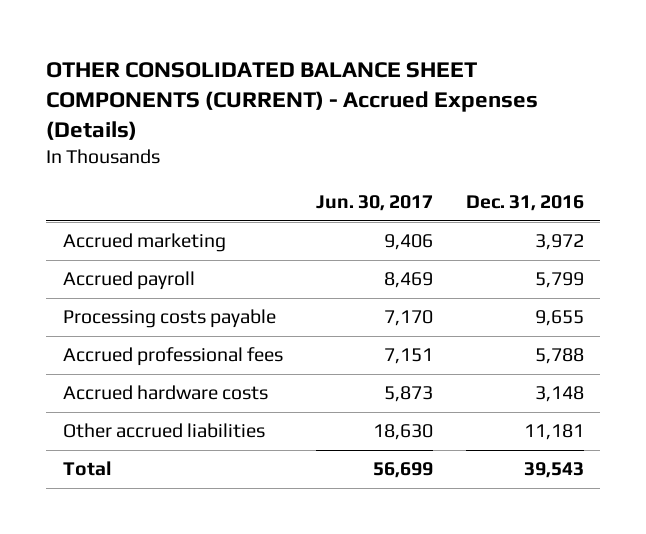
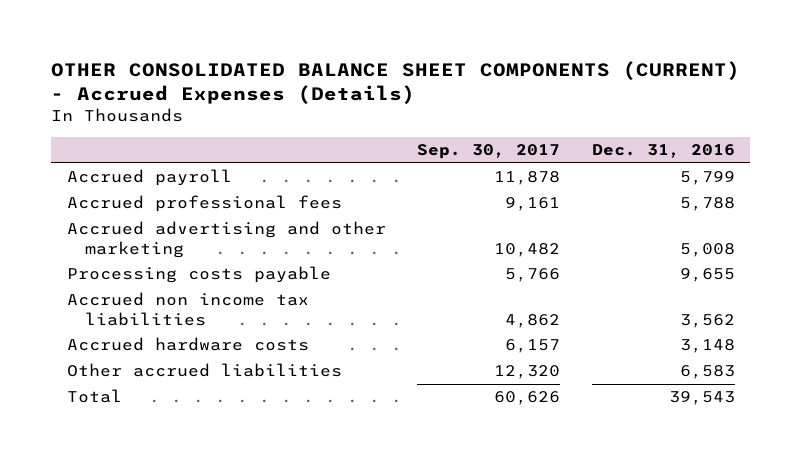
[315,195,433,212] Jun. 30, 2017 -> none
none -> [417,144,561,160] Sep. 30, 2017
[62,233,226,253] Accrued marketing -> none
none -> [67,221,387,258] Accrued advertising and other marketing
[62,309,276,329] Processing costs payable -> [67,266,332,284] Processing costs payable
none -> [67,292,310,326] Accrued non income tax liabilities
[523,424,584,441] 11,181 -> [679,365,735,380] 6,583

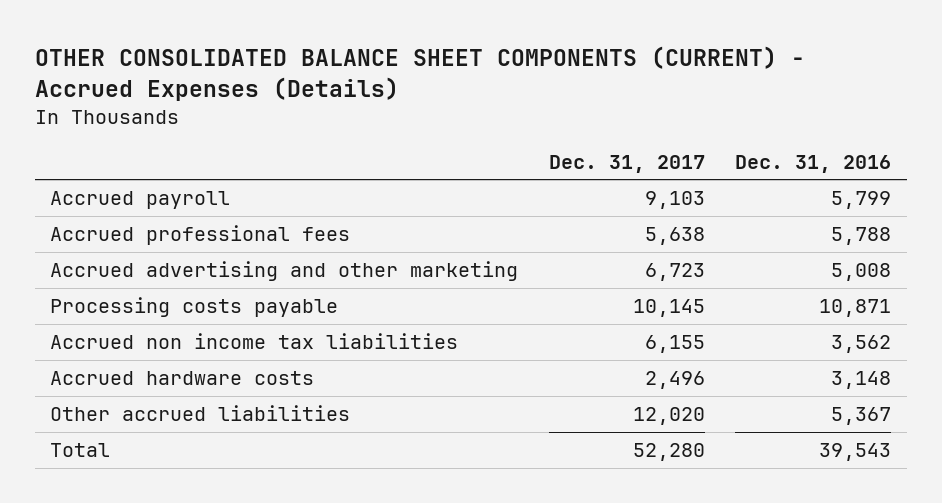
[417,144,561,160] Sep. 30, 2017 -> none
none -> [548,154,705,173] Dec. 31, 2017
[679,268,735,283] 9,655 -> [819,299,892,318] 10,871
[679,365,735,380] 6,583 -> [831,407,892,426] 5,367

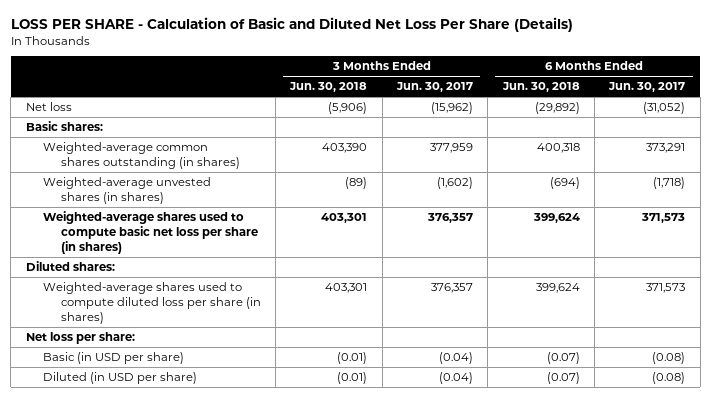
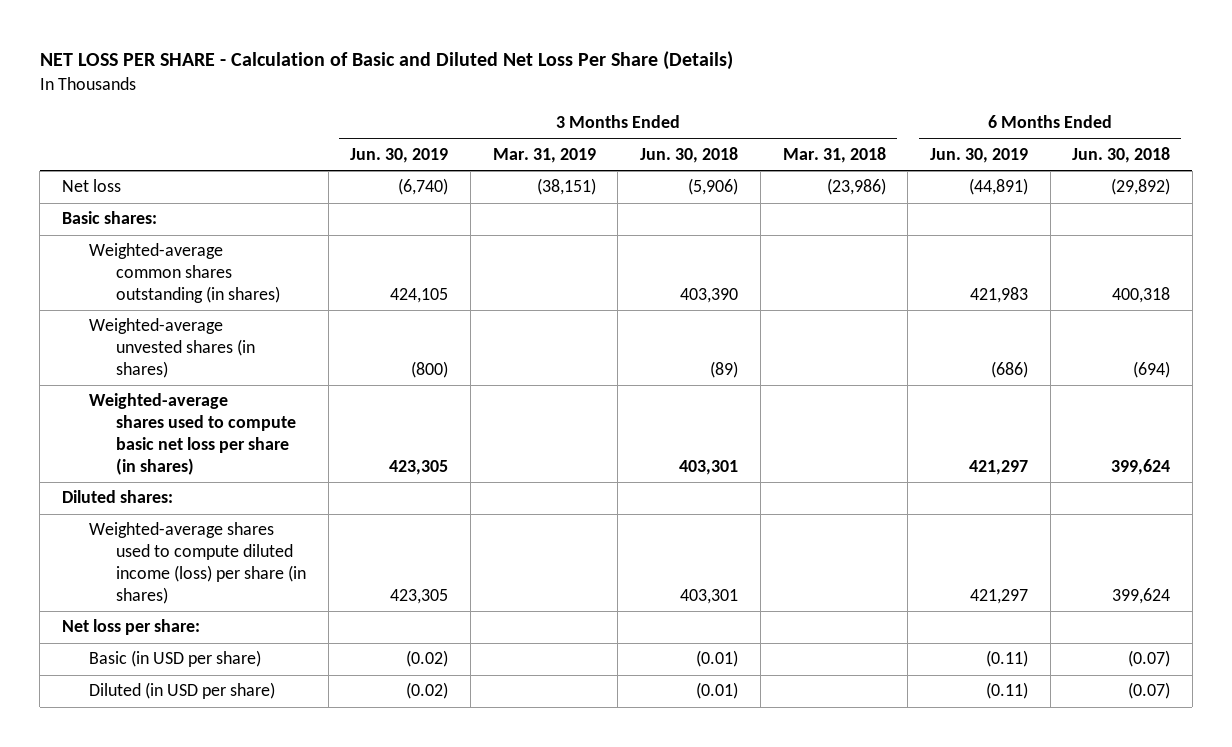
[10,16,573,32] LOSS PER SHARE - Calculation of Basic and Diluted Net Loss Per Share (Details) -> [39,51,733,71] NET LOSS PER SHARE - Calculation of Basic and Diluted Net Loss Per Share (Details)
[396,82,474,93] Jun. 30, 2017 -> none
[608,82,686,93] Jun. 30, 2017 -> none
none -> [350,148,449,164] Jun. 30, 2019
none -> [492,148,596,164] Mar. 31, 2019
none -> [782,147,886,164] Mar. 31, 2018
none -> [929,148,1028,164] Jun. 30, 2019
[43,282,261,325] Weighted-average shares used to compute diluted loss per share (in shares) -> [88,522,306,604] Weighted-average shares used to compute diluted income (loss) per share (in shares)

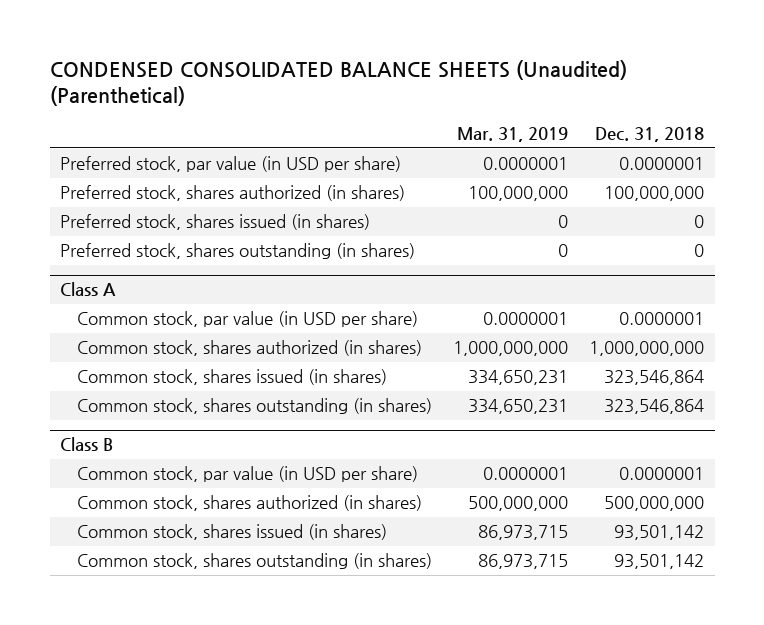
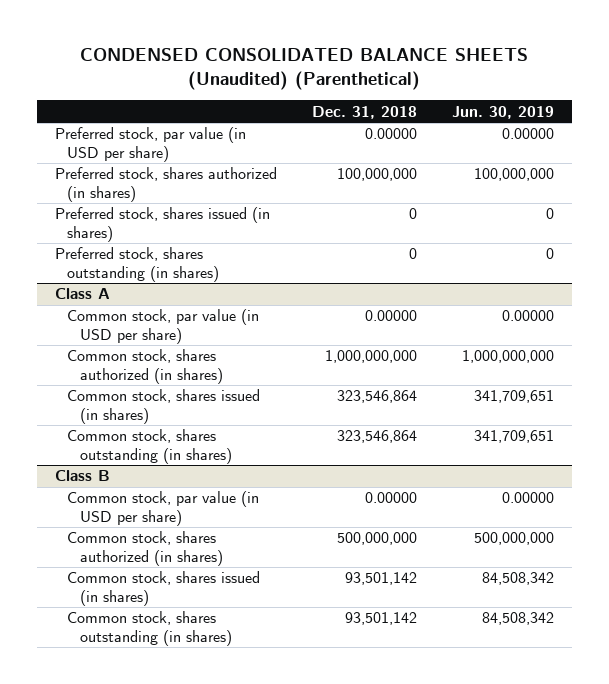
[457,127,569,143] Mar. 31, 2019 -> none
none -> [452,105,555,119] Jun. 30, 2019
[619,157,705,171] 0.0000001 -> [364,128,417,140] 0.00000
[619,312,705,326] 0.0000001 -> [364,310,417,322] 0.00000
[619,467,705,481] 0.0000001 -> [364,492,417,504] 0.00000

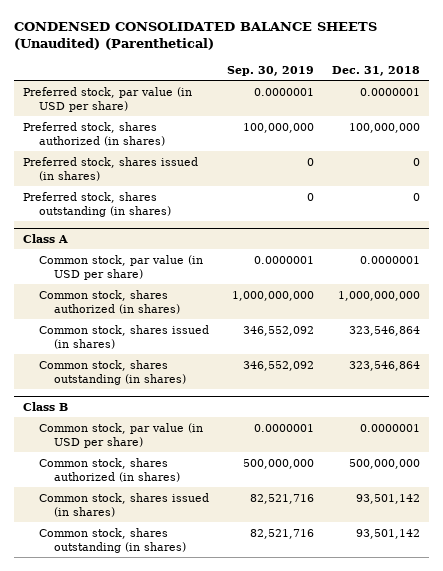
[452,105,555,119] Jun. 30, 2019 -> none
none -> [226,66,314,77] Sep. 30, 2019
[364,128,417,140] 0.00000 -> [359,87,420,96] 0.0000001
[364,310,417,322] 0.00000 -> [359,255,420,264] 0.0000001
[364,492,417,504] 0.00000 -> [359,423,420,432] 0.0000001

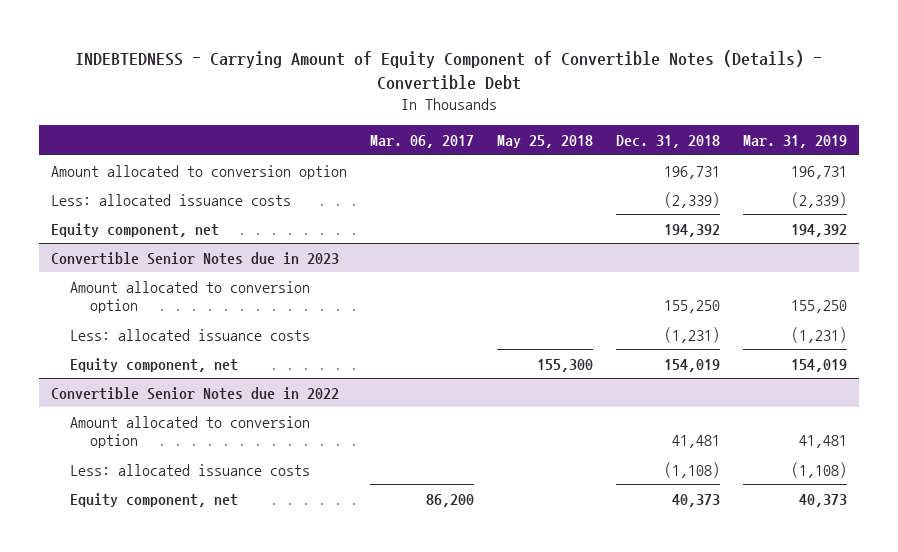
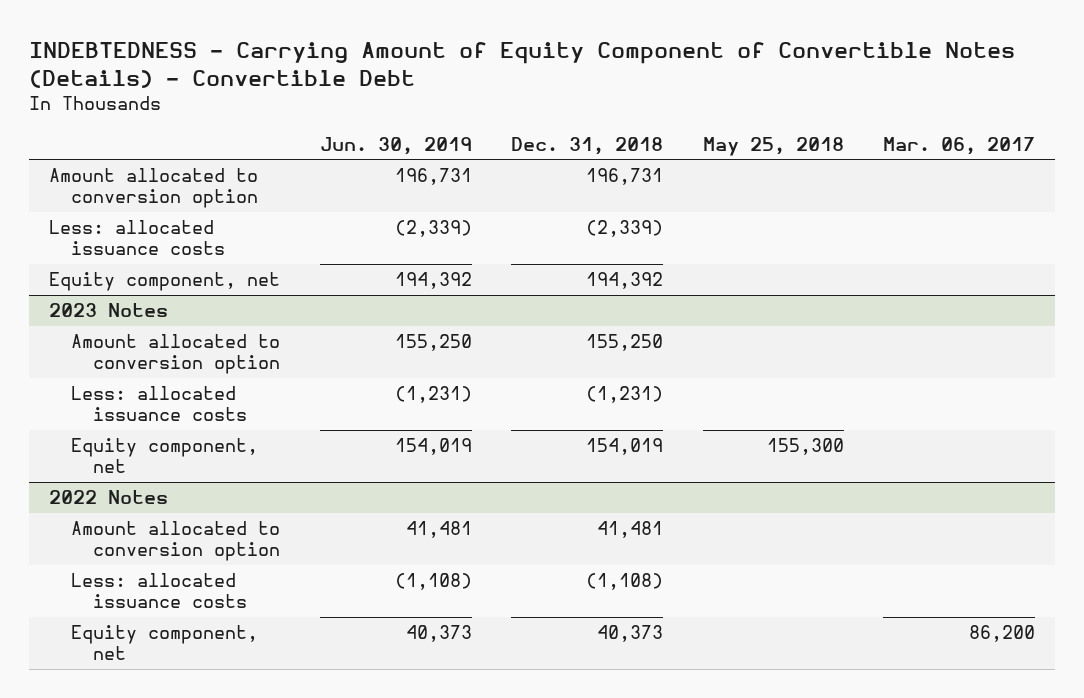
[742,135,847,149] Mar. 31, 2019 -> none
none -> [319,136,472,155] Jun. 30, 2019
[50,251,339,265] Convertible Senior Notes due in 2023 -> [49,303,169,318] 2023 Notes
[50,386,339,400] Convertible Senior Notes due in 2022 -> [49,490,169,505] 2022 Notes

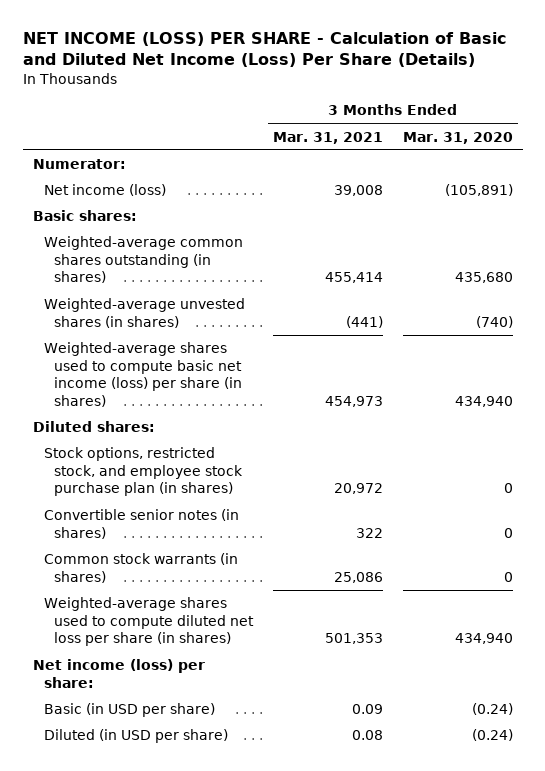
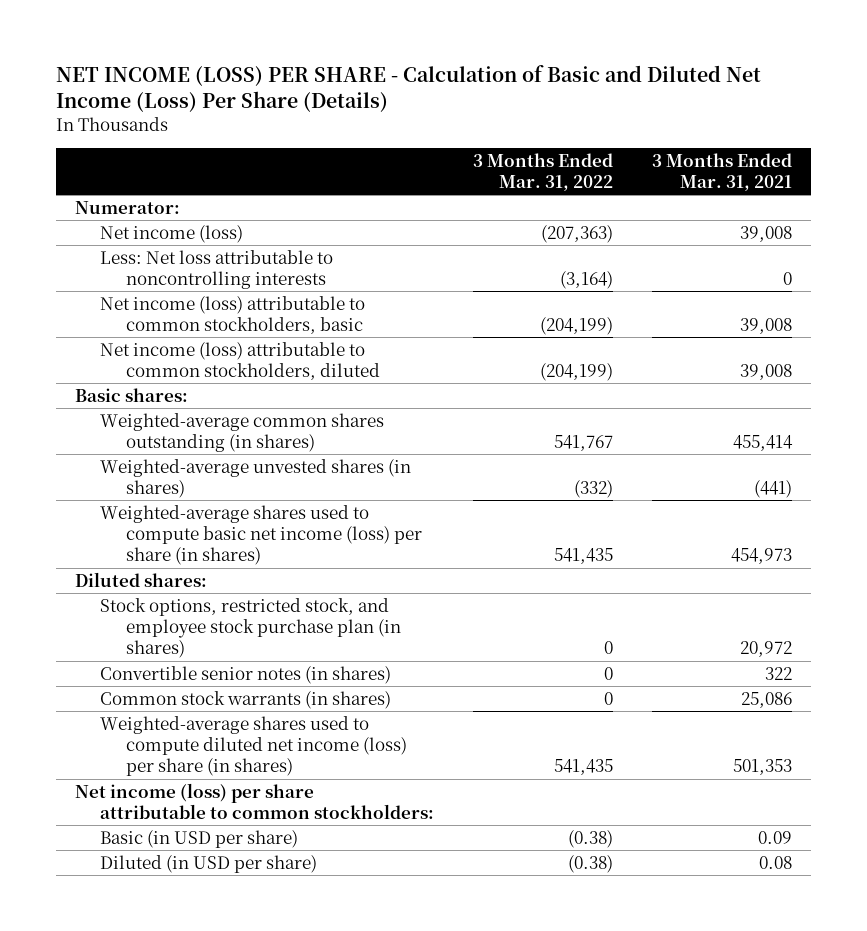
[402,131,513,144] Mar. 31, 2020 -> none
none -> [473,152,614,191] 3 Months Ended Mar. 31, 2022
none -> [100,249,334,289] Less: Net loss attributable to noncontrolling interests
none -> [100,295,366,334] Net income (loss) attributable to common stockholders, basic
none -> [100,341,380,380] Net income (loss) attributable to common stockholders, diluted
[43,597,255,647] Weighted-average shares used to compute diluted net loss per share (in shares) -> [100,715,407,777] Weighted-average shares used to compute diluted net income (loss) per share (in shares)
[32,659,205,688] Net income (loss) per share: -> [75,782,435,819] Net income (loss) per share attributable to common stockholders:

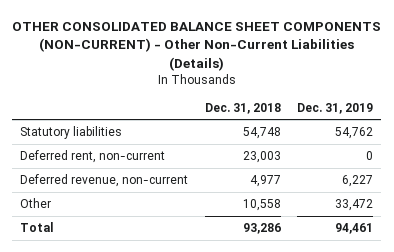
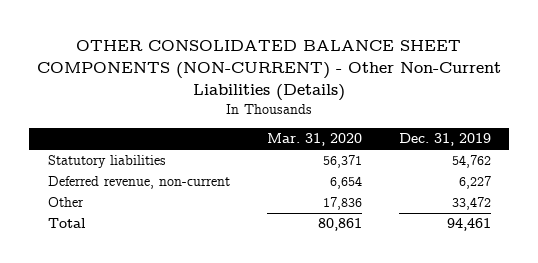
[204,102,281,114] Dec. 31, 2018 -> none
none -> [266,133,362,147] Mar. 31, 2020
[20,150,166,164] Deferred rent, non-current -> none

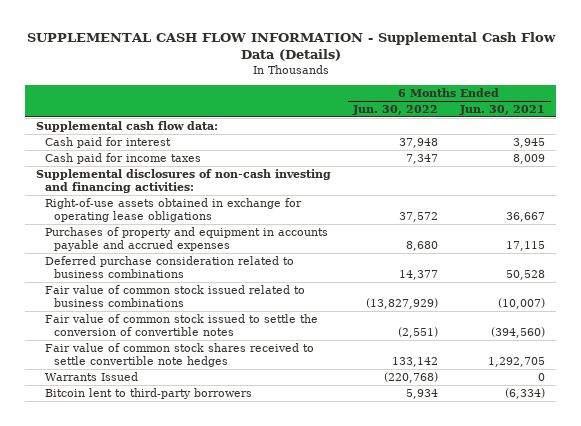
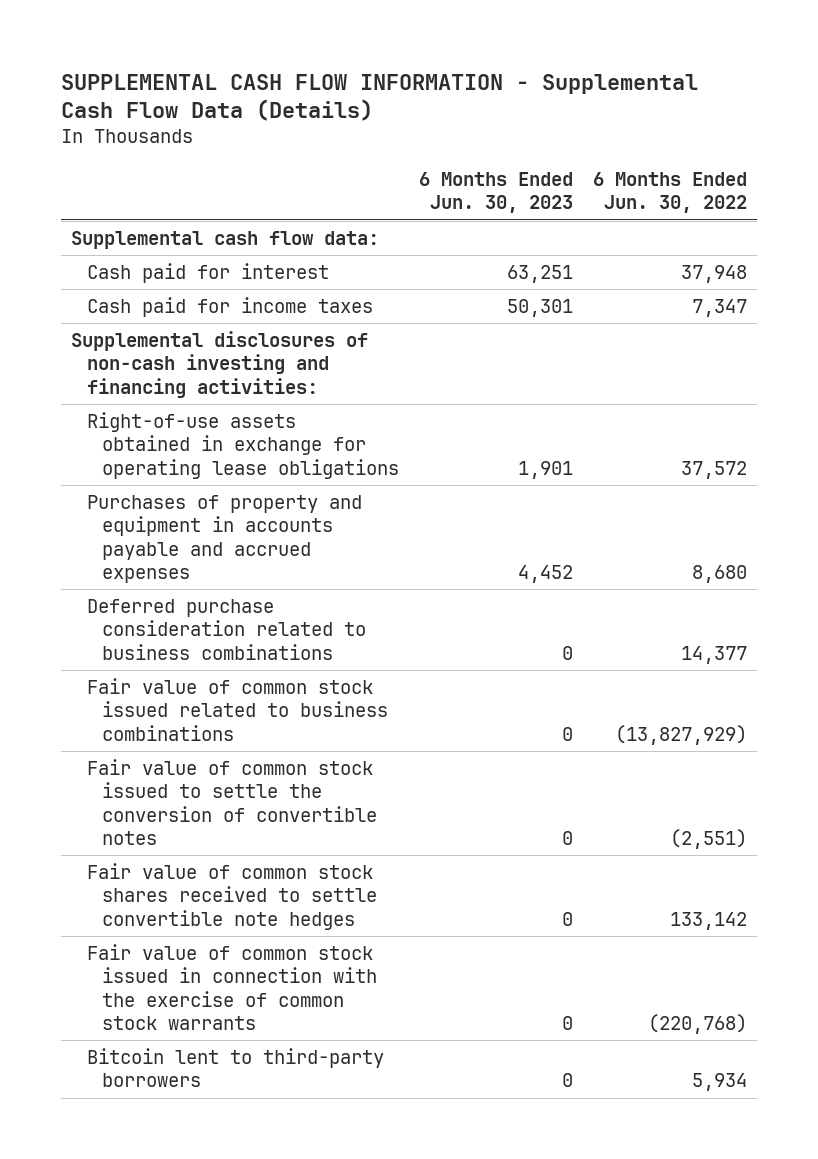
[459,104,546,115] Jun. 30, 2021 -> none
none -> [419,171,574,214] 6 Months Ended Jun. 30, 2023
[45,371,139,381] Warrants Issued -> [86,943,378,1030] Fair value of common stock issued in connection with the exercise of common stock warrants

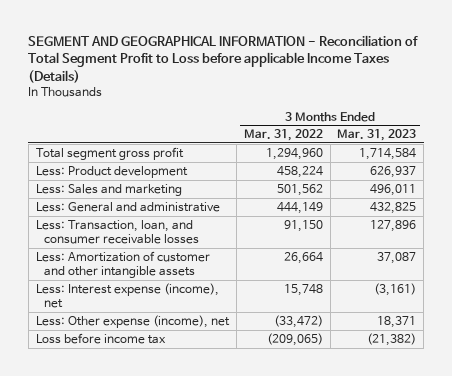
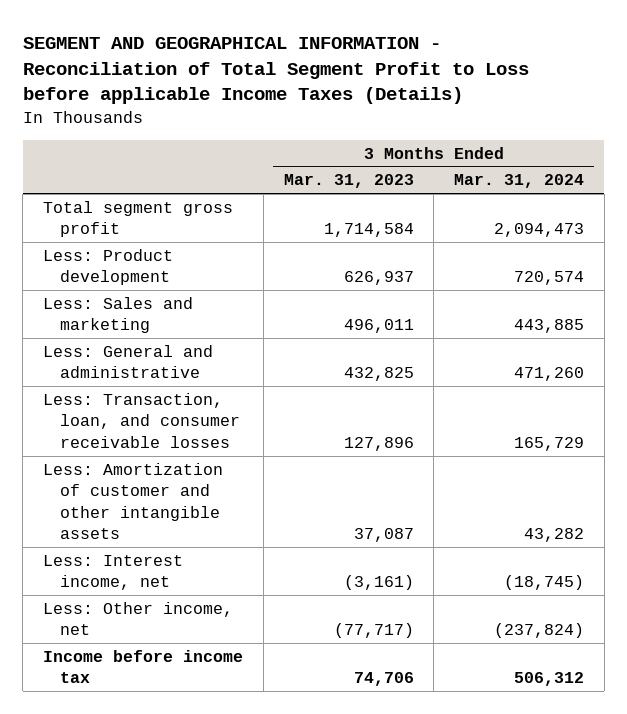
[243,129,323,142] Mar. 31, 2022 -> none
none -> [454,174,585,189] Mar. 31, 2024
[35,282,219,309] Less: Interest expense (income), net -> [43,554,184,591] Less: Interest income, net
[35,314,230,328] Less: Other expense (income), net -> [43,601,234,636] Less: Other income, net
[377,315,417,328] 18,371 -> [333,623,414,639] (77,717)
[35,332,166,344] Loss before income tax -> [43,649,244,684] Income before income tax
[367,332,417,346] (21,382) -> [353,672,414,687] 74,706

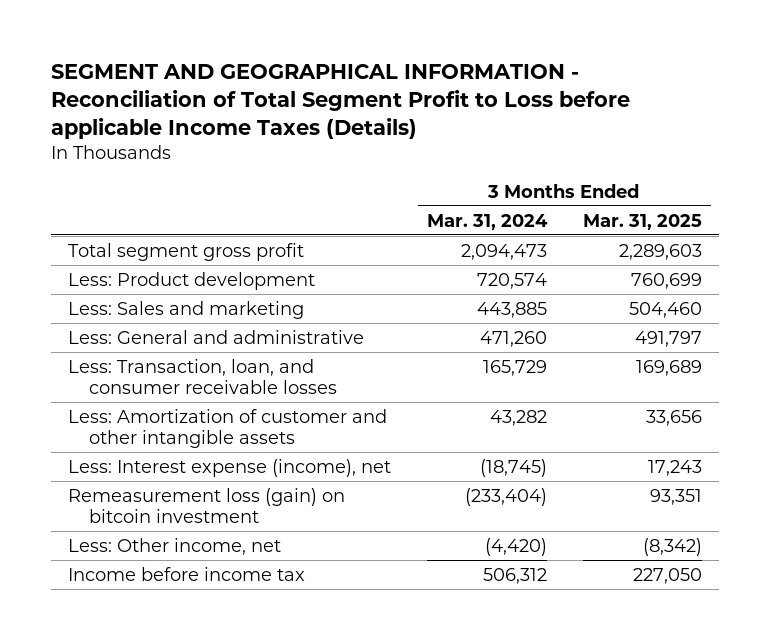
[283,174,414,189] Mar. 31, 2023 -> none
none -> [582,213,702,230] Mar. 31, 2025
[43,554,184,591] Less: Interest income, net -> [68,458,392,477] Less: Interest expense (income), net
none -> [68,487,346,523] Remeasurement loss (gain) on bitcoin investment
[494,623,585,639] (237,824) -> [485,537,548,556] (4,420)

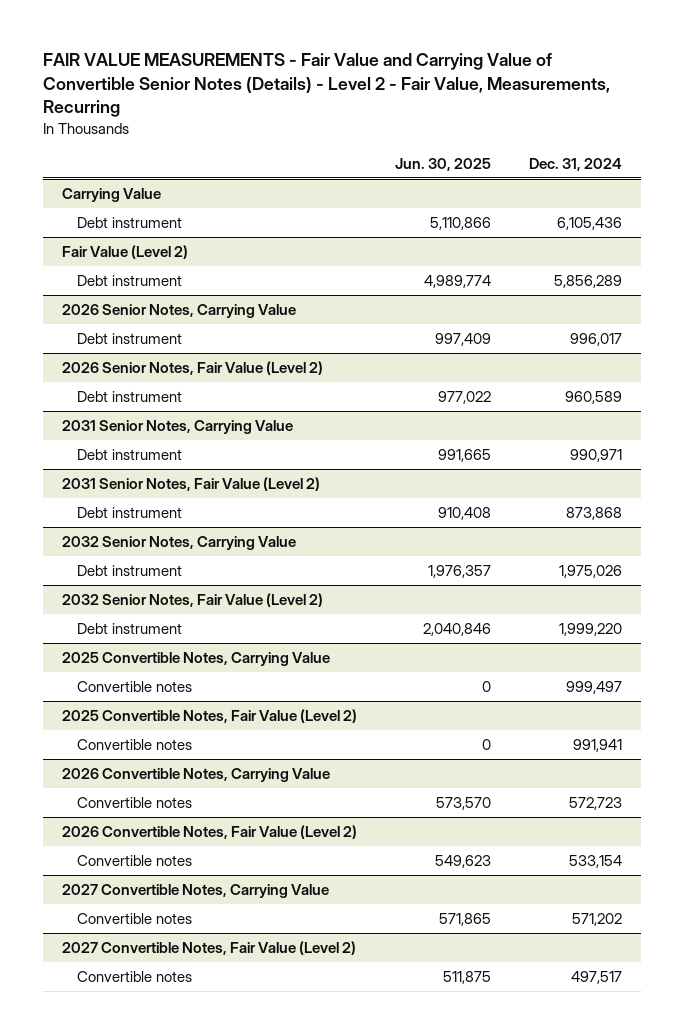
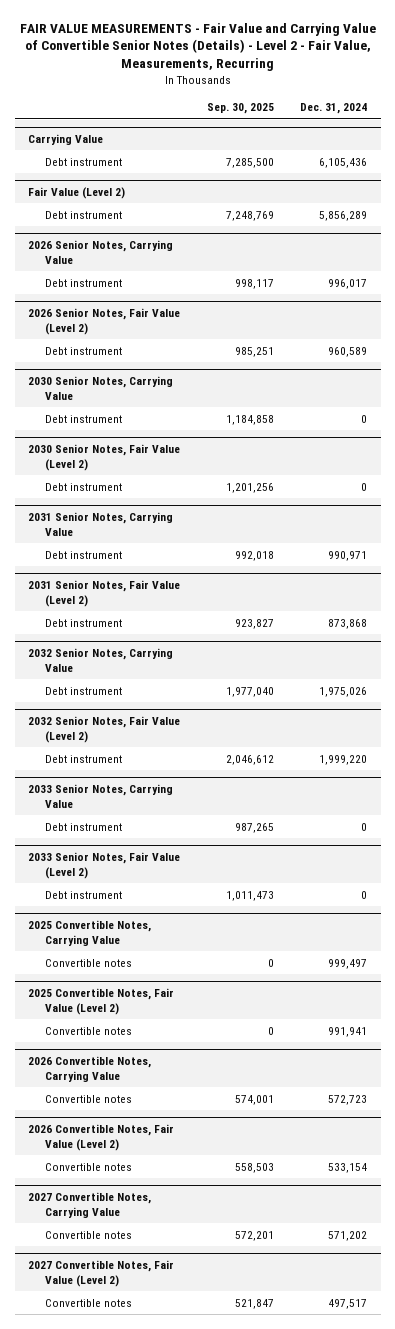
[394,158,491,172] Jun. 30, 2025 -> none
none -> [206,103,274,115] Sep. 30, 2025
none -> [27,375,173,400] 2030 Senior Notes, Carrying Value
none -> [45,414,123,423] Debt instrument
none -> [27,443,180,471] 2030 Senior Notes, Fair Value (Level 2)
none -> [45,482,123,491] Debt instrument
none -> [27,783,173,808] 2033 Senior Notes, Carrying Value
none -> [45,822,123,831] Debt instrument
none -> [27,851,180,879] 2033 Senior Notes, Fair Value (Level 2)
none -> [45,890,123,899] Debt instrument

